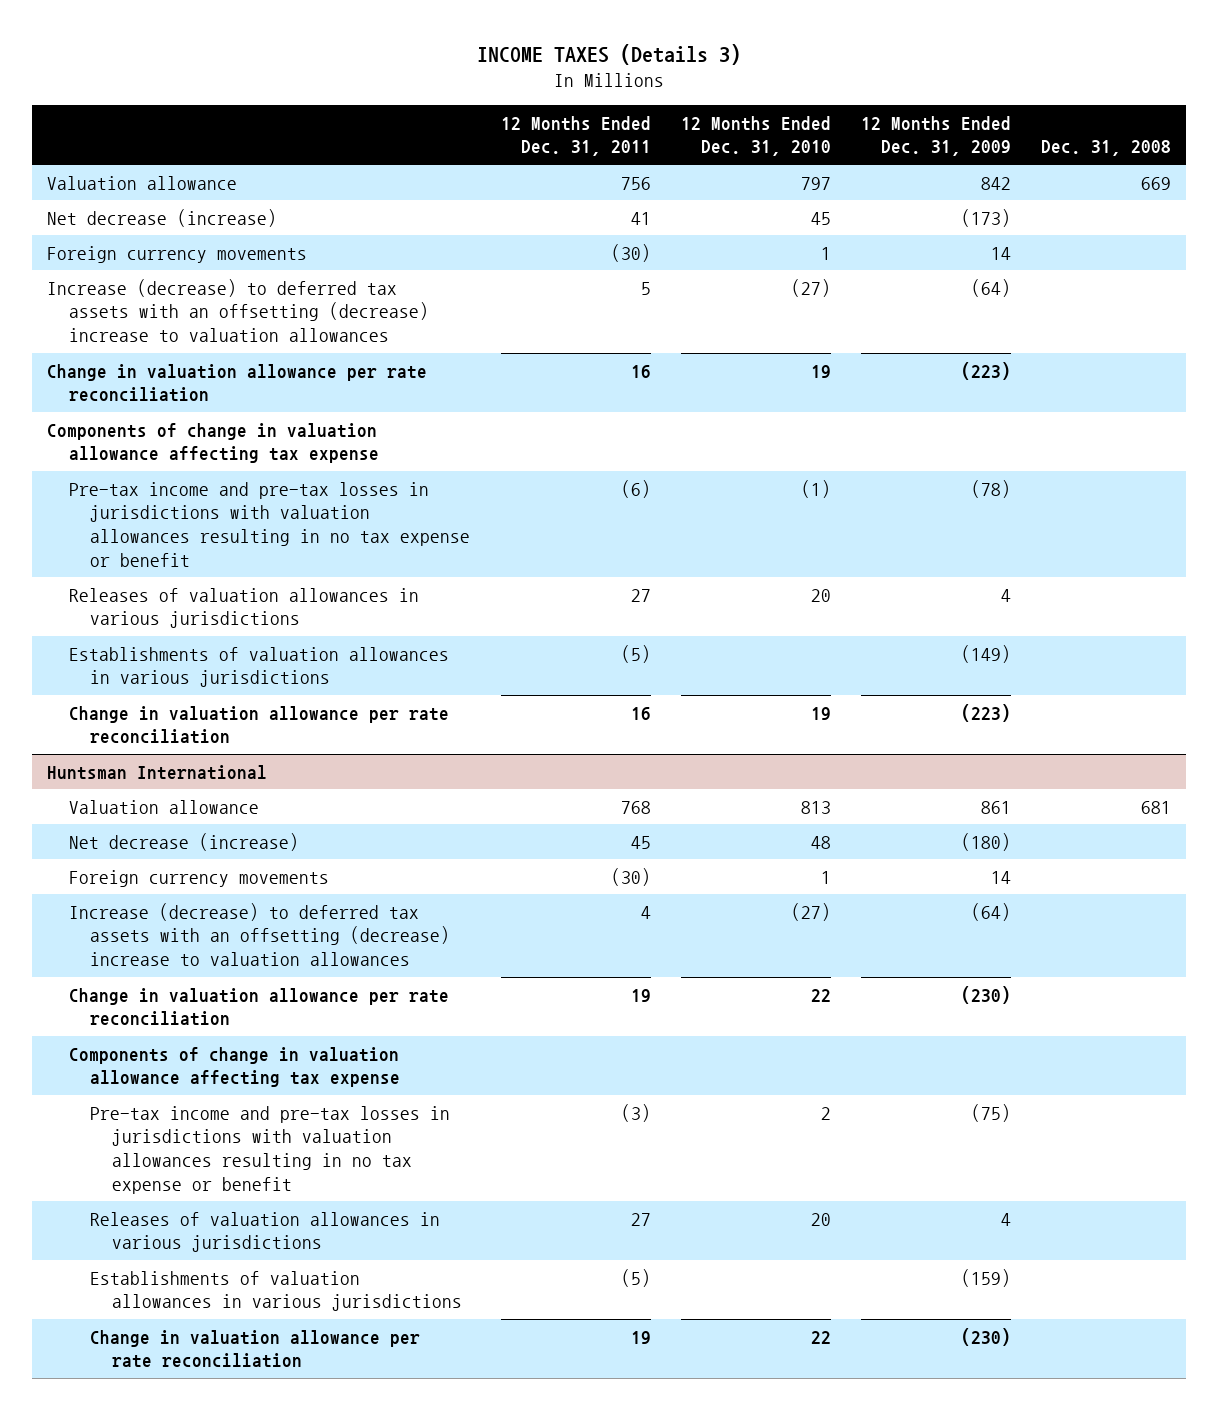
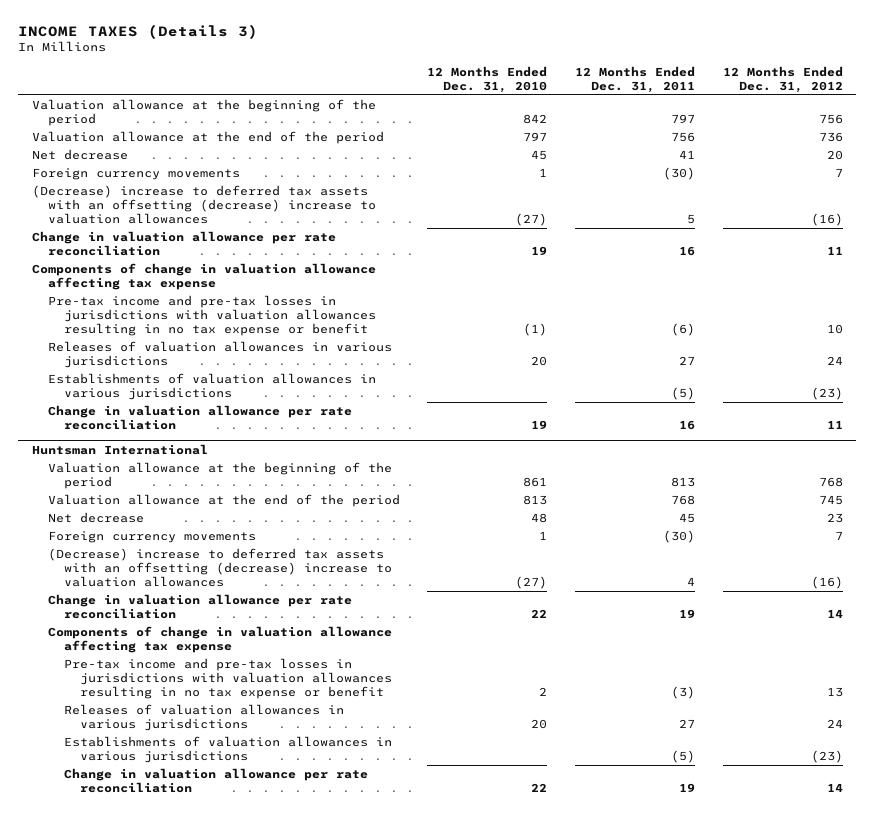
[860,115,1011,157] 12 Months Ended Dec. 31, 2009 -> none
[1040,140,1171,157] Dec. 31, 2008 -> none
none -> [722,65,843,93] 12 Months Ended Dec. 31, 2012
[46,175,237,190] Valuation allowance -> [31,99,376,126] Valuation allowance at the beginning of the period
[620,176,651,190] 756 -> [670,113,695,123] 797
[800,176,831,190] 797 -> [523,113,548,124] 842
none -> [31,131,384,145] Valuation allowance at the end of the period
[46,208,277,227] Net decrease (increase) -> [31,149,128,161] Net decrease
[46,278,429,342] Increase (decrease) to deferred tax assets with an offsetting (decrease) increase to valuation allowances -> [31,185,376,224] (Decrease) increase to deferred tax assets with an offsetting (decrease) increase to valuation allowances
[68,799,259,814] Valuation allowance -> [47,462,392,489] Valuation allowance at the beginning of the period
[620,800,651,814] 768 -> [670,476,695,487] 813
[800,800,831,814] 813 -> [523,476,548,487] 861
none -> [47,494,400,508] Valuation allowance at the end of the period
[68,832,299,851] Net decrease (increase) -> [47,512,144,524] Net decrease
[68,902,451,966] Increase (decrease) to deferred tax assets with an offsetting (decrease) increase to valuation allowances -> [47,548,393,587] (Decrease) increase to deferred tax assets with an offsetting (decrease) increase to valuation allowances

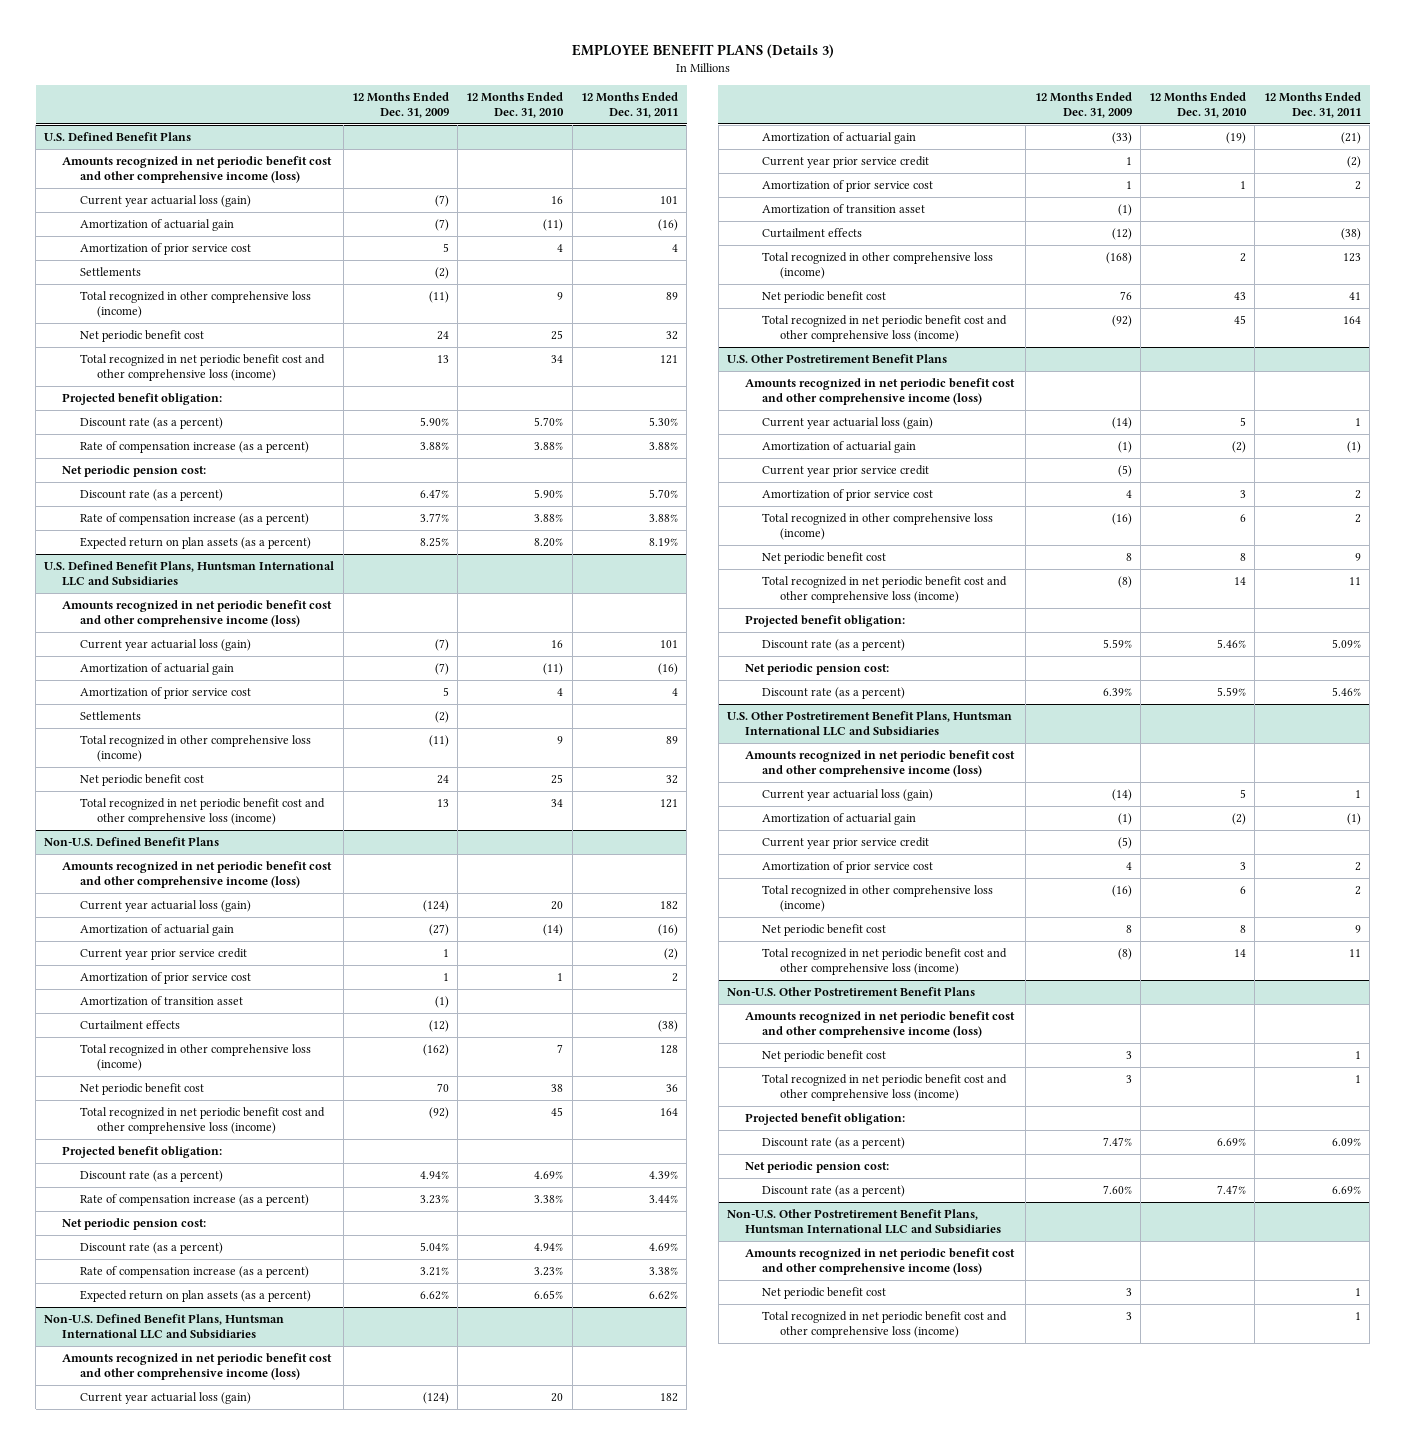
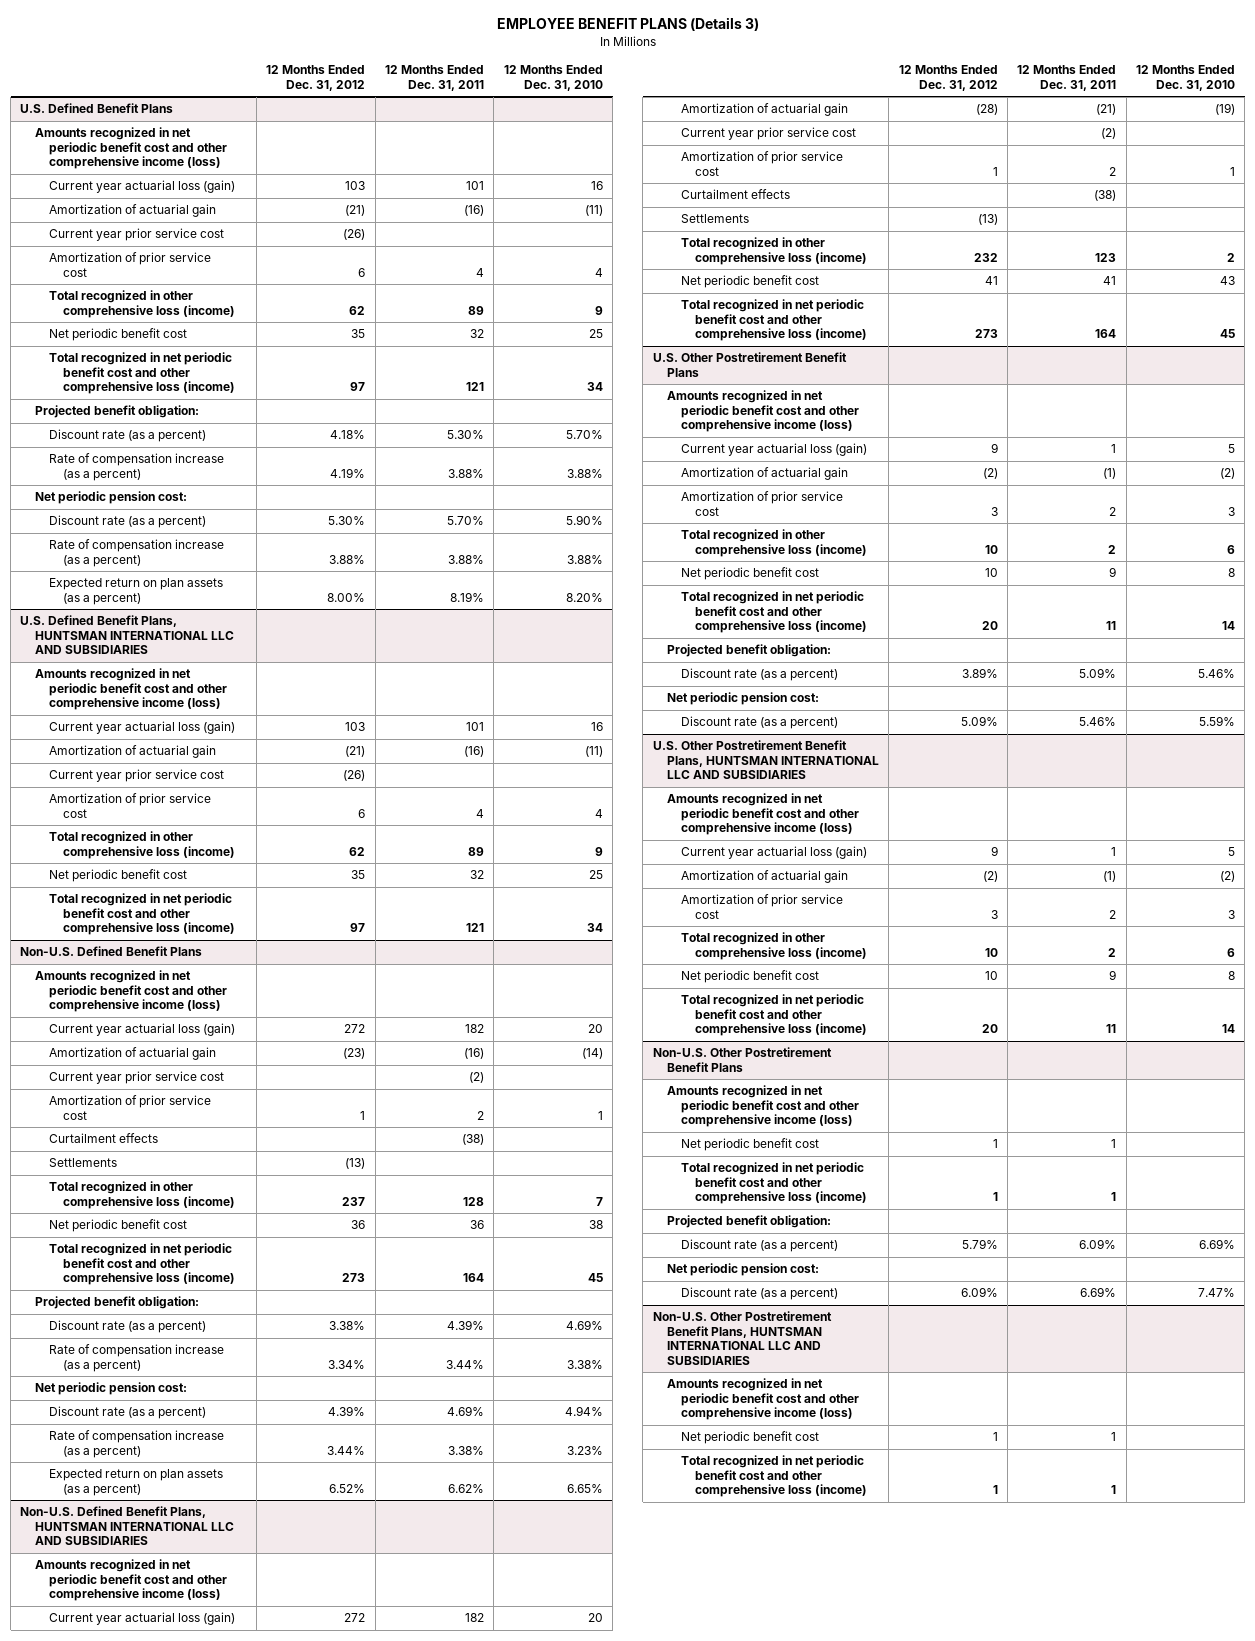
[351,91,449,118] 12 Months Ended Dec. 31, 2009 -> none
none -> [266,65,366,91] 12 Months Ended Dec. 31, 2012
none -> [48,228,224,242] Current year prior service cost
[79,267,141,277] Settlements -> none
[44,561,335,587] U.S. Defined Benefit Plans, Huntsman International LLC and Subsidiaries -> [20,615,234,655] U.S. Defined Benefit Plans, HUNTSMAN INTERNATIONAL LLC AND SUBSIDIARIES
none -> [48,769,224,783] Current year prior service cost
[79,711,141,721] Settlements -> none
[79,948,247,961] Current year prior service credit -> [48,1071,224,1085] Current year prior service cost
[79,996,243,1007] Amortization of transition asset -> none
none -> [48,1158,117,1168] Settlements
[44,1314,285,1340] Non-U.S. Defined Benefit Plans, Huntsman International LLC and Subsidiaries -> [20,1506,234,1546] Non-U.S. Defined Benefit Plans, HUNTSMAN INTERNATIONAL LLC AND SUBSIDIARIES
[762,156,930,169] Current year prior service credit -> [681,127,857,141] Current year prior service cost
[762,204,926,215] Amortization of transition asset -> none
none -> [681,214,750,224] Settlements
[762,465,930,478] Current year prior service credit -> none
[727,711,1013,737] U.S. Other Postretirement Benefit Plans, Huntsman International LLC and Subsidiaries -> [652,740,879,780] U.S. Other Postretirement Benefit Plans, HUNTSMAN INTERNATIONAL LLC AND SUBSIDIARIES
[762,837,930,850] Current year prior service credit -> none
[727,1209,1001,1235] Non-U.S. Other Postretirement Benefit Plans, Huntsman International LLC and Subsidiaries -> [652,1311,832,1365] Non-U.S. Other Postretirement Benefit Plans, HUNTSMAN INTERNATIONAL LLC AND SUBSIDIARIES

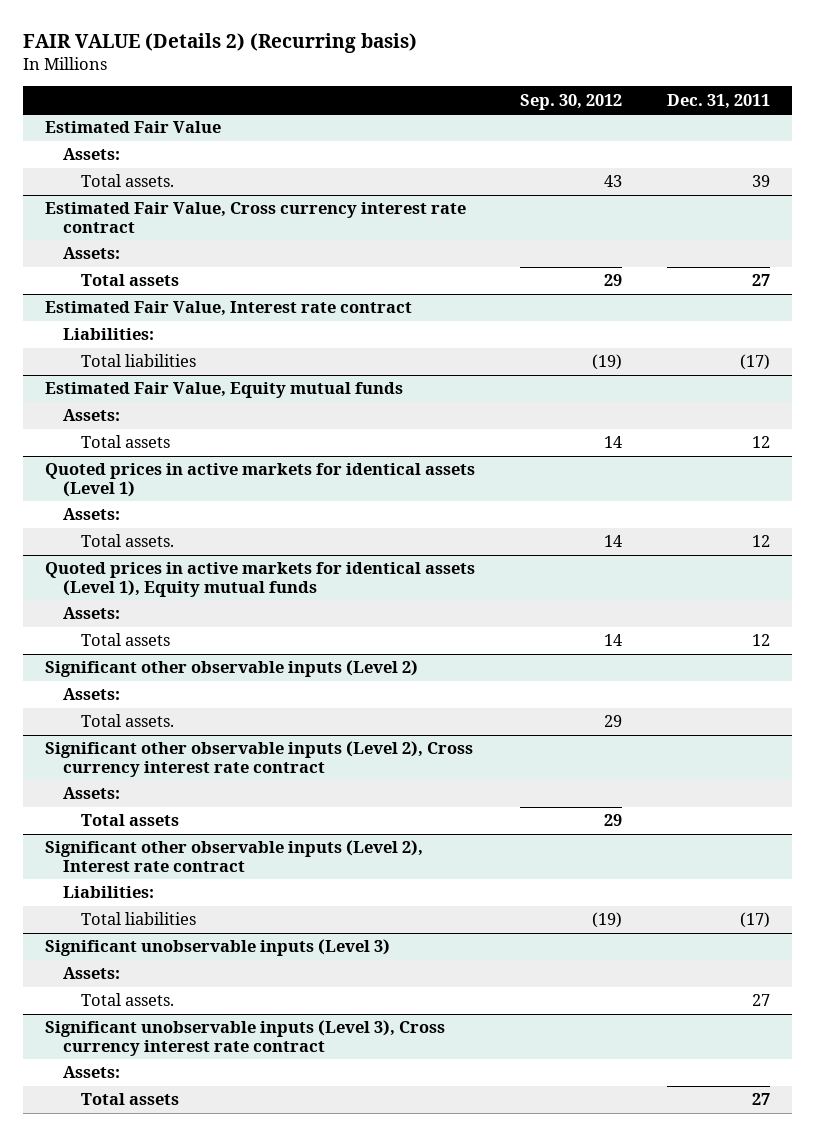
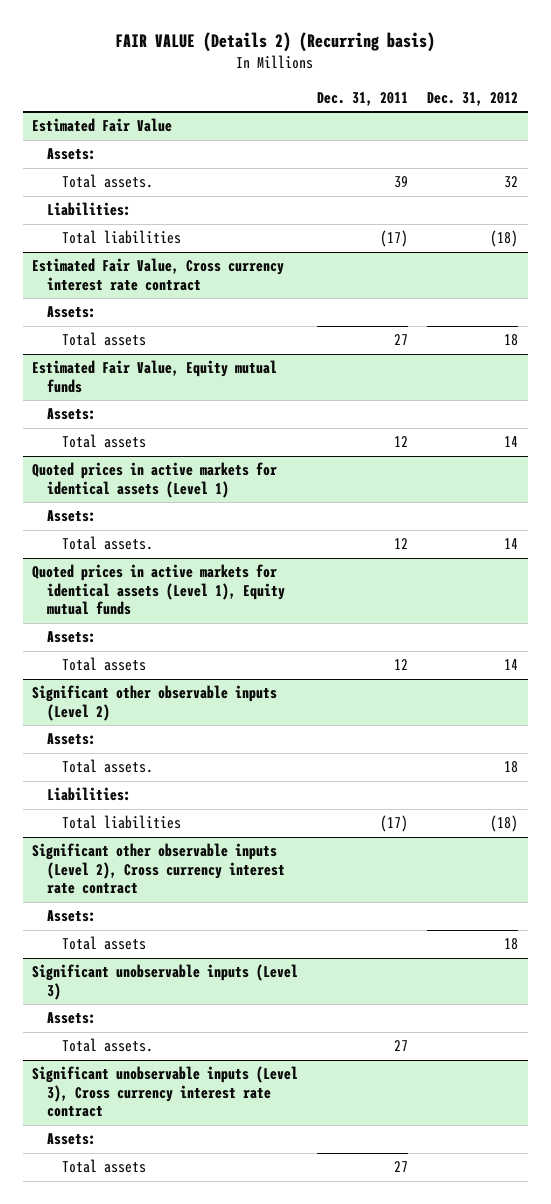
[519,93,622,110] Sep. 30, 2012 -> none
none -> [427,91,519,106] Dec. 31, 2012
none -> [47,202,132,217] Liabilities:
none -> [62,230,182,245] Total liabilities
[45,301,413,317] Estimated Fair Value, Interest rate contract -> none
[62,328,154,341] Liabilities: -> none
[80,354,196,368] Total liabilities -> none
none -> [47,787,132,802] Liabilities:
none -> [62,815,182,830] Total liabilities
[45,840,424,873] Significant other observable inputs (Level 2), Interest rate contract -> none
[62,886,154,899] Liabilities: -> none
[80,912,196,926] Total liabilities -> none

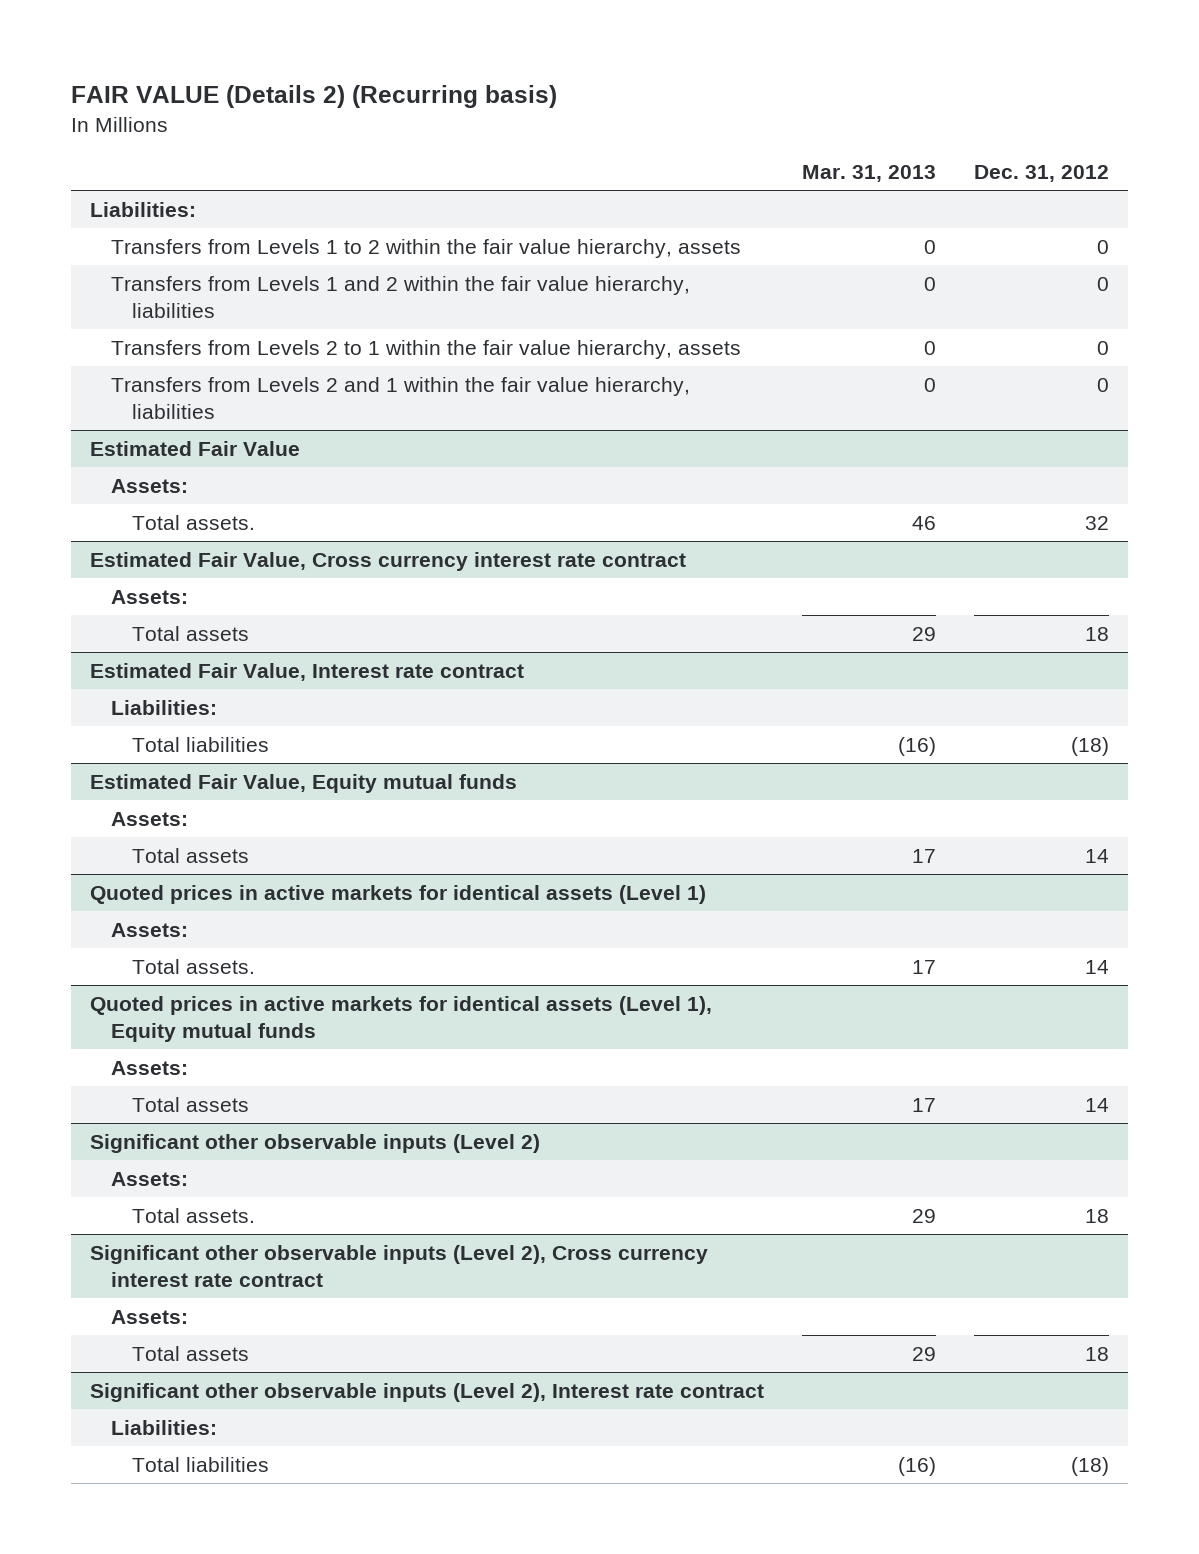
[317,91,409,106] Dec. 31, 2011 -> none
none -> [801,165,936,183] Mar. 31, 2013
none -> [89,201,196,217] Liabilities:
none -> [110,238,741,258] Transfers from Levels 1 to 2 within the fair value hierarchy, assets
none -> [110,275,690,319] Transfers from Levels 1 and 2 within the fair value hierarchy, liabilities
none -> [110,339,741,359] Transfers from Levels 2 to 1 within the fair value hierarchy, assets
none -> [110,376,690,420] Transfers from Levels 2 and 1 within the fair value hierarchy, liabilities
[47,202,132,217] Liabilities: -> none
[62,230,182,245] Total liabilities -> none
none -> [89,662,524,681] Estimated Fair Value, Interest rate contract
none -> [110,699,217,715] Liabilities:
none -> [132,736,270,752] Total liabilities
[47,787,132,802] Liabilities: -> none
[62,815,182,830] Total liabilities -> none
[32,964,299,1000] Significant unobservable inputs (Level 3) -> none
[47,1012,97,1025] Assets: -> none
[62,1038,154,1053] Total assets. -> none
[32,1066,299,1118] Significant unobservable inputs (Level 3), Cross currency interest rate contract -> none
[47,1133,97,1146] Assets: -> none
[62,1159,147,1174] Total assets -> none
none -> [89,1382,764,1402] Significant other observable inputs (Level 2), Interest rate contract
none -> [110,1419,217,1435] Liabilities:
none -> [132,1456,270,1472] Total liabilities

